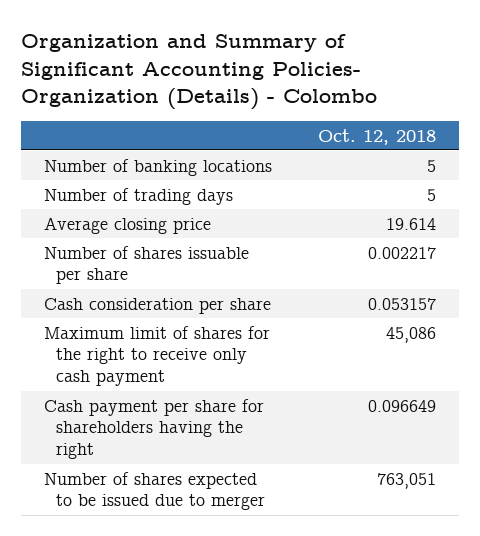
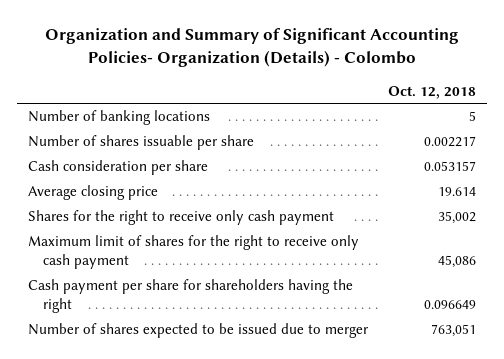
[43,187,233,205] Number of trading days -> none
[43,216,211,234] Average closing price -> [27,185,158,201] Average closing price
none -> [27,210,334,226] Shares for the right to receive only cash payment

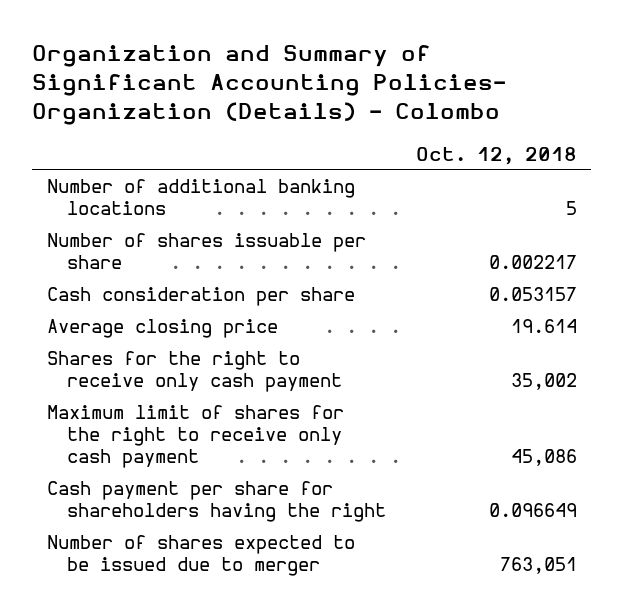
[27,110,210,126] Number of banking locations -> [46,178,355,216] Number of additional banking locations

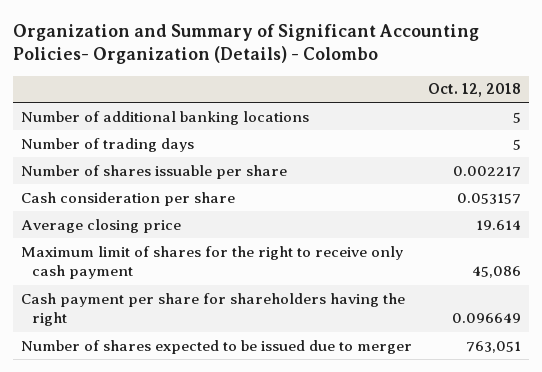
none -> [20,137,194,152] Number of trading days
[46,350,343,393] Shares for the right to receive only cash payment -> none

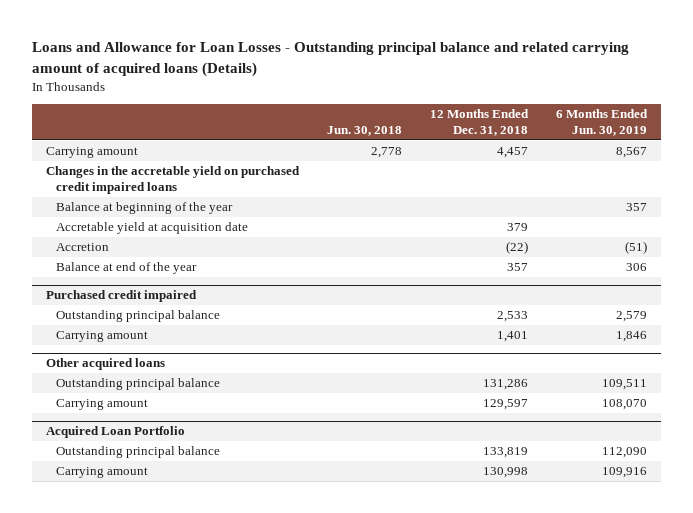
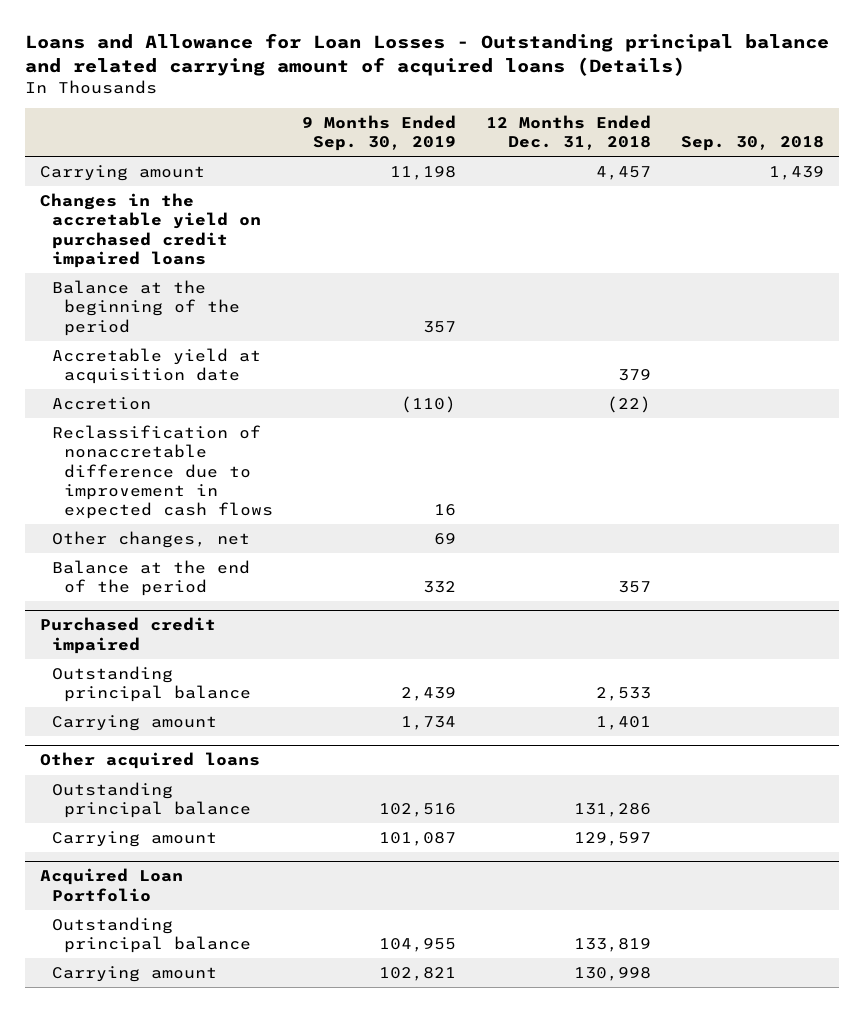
[326,126,402,137] Jun. 30, 2018 -> none
[555,109,648,137] 6 Months Ended Jun. 30, 2019 -> none
none -> [302,114,457,152] 9 Months Ended Sep. 30, 2019
none -> [681,136,825,152] Sep. 30, 2018
[56,202,234,215] Balance at beginning of the year -> [51,279,240,336] Balance at the beginning of the period
none -> [51,424,273,520] Reclassification of nonaccretable difference due to improvement in expected cash flows
none -> [51,530,250,548] Other changes, net
[56,262,198,275] Balance at end of the year -> [51,559,250,597] Balance at the end of the period

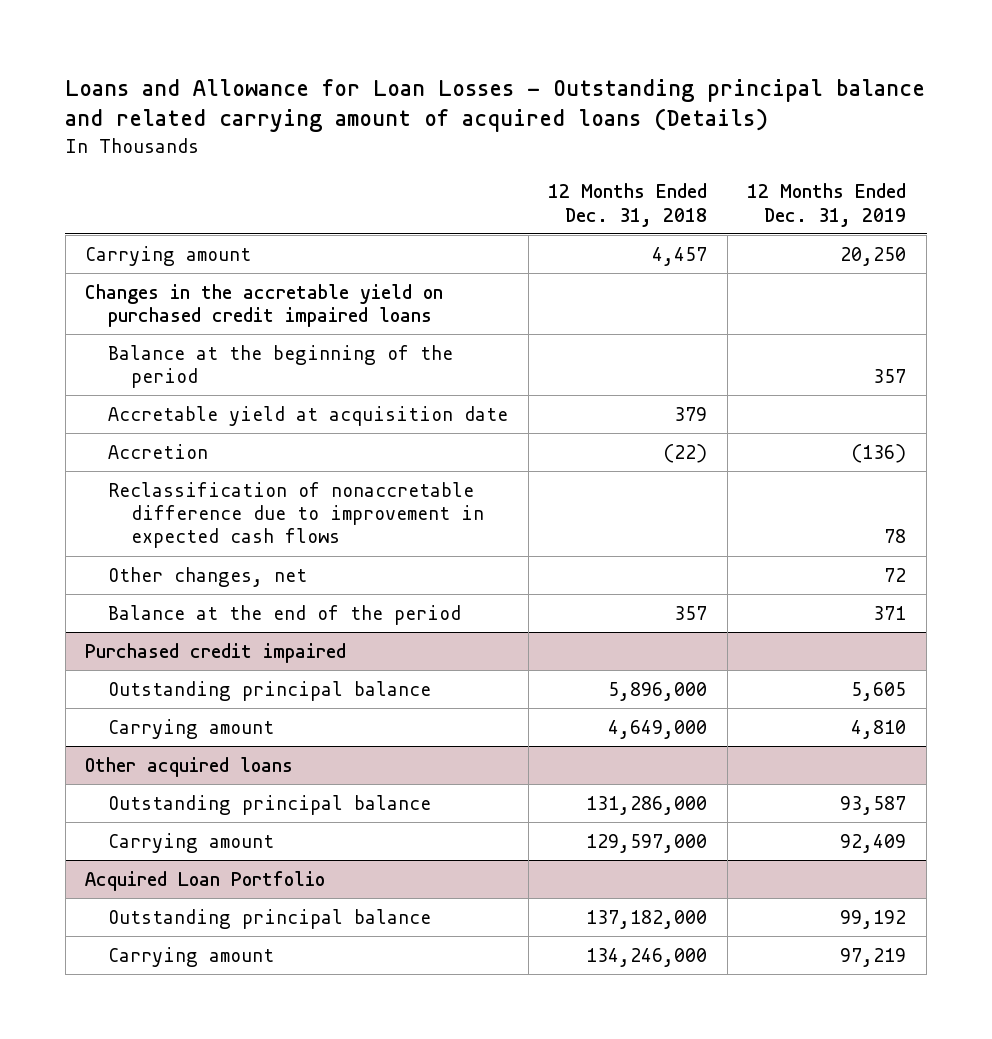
[302,114,457,152] 9 Months Ended Sep. 30, 2019 -> none
[681,136,825,152] Sep. 30, 2018 -> none
none -> [747,183,907,227] 12 Months Ended Dec. 31, 2019
[596,687,652,702] 2,533 -> [608,681,708,701] 5,896,000
[596,715,652,730] 1,401 -> [608,719,708,739] 4,649,000
[574,803,652,818] 131,286 -> [586,795,708,815] 131,286,000
[574,831,652,846] 129,597 -> [586,833,708,853] 129,597,000
[574,938,652,953] 133,819 -> [586,909,708,929] 137,182,000
[574,966,652,981] 130,998 -> [586,947,708,967] 134,246,000

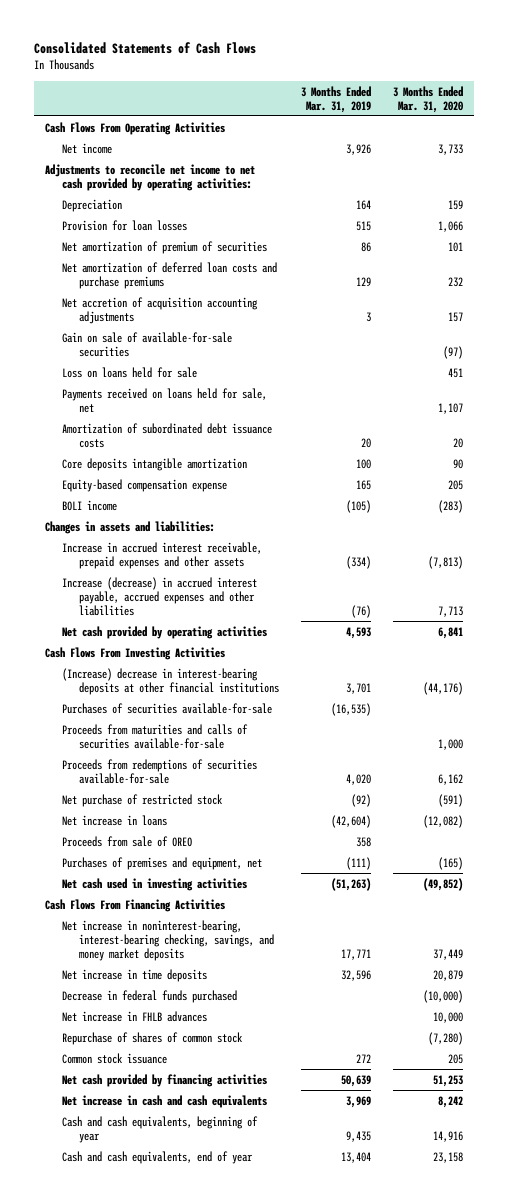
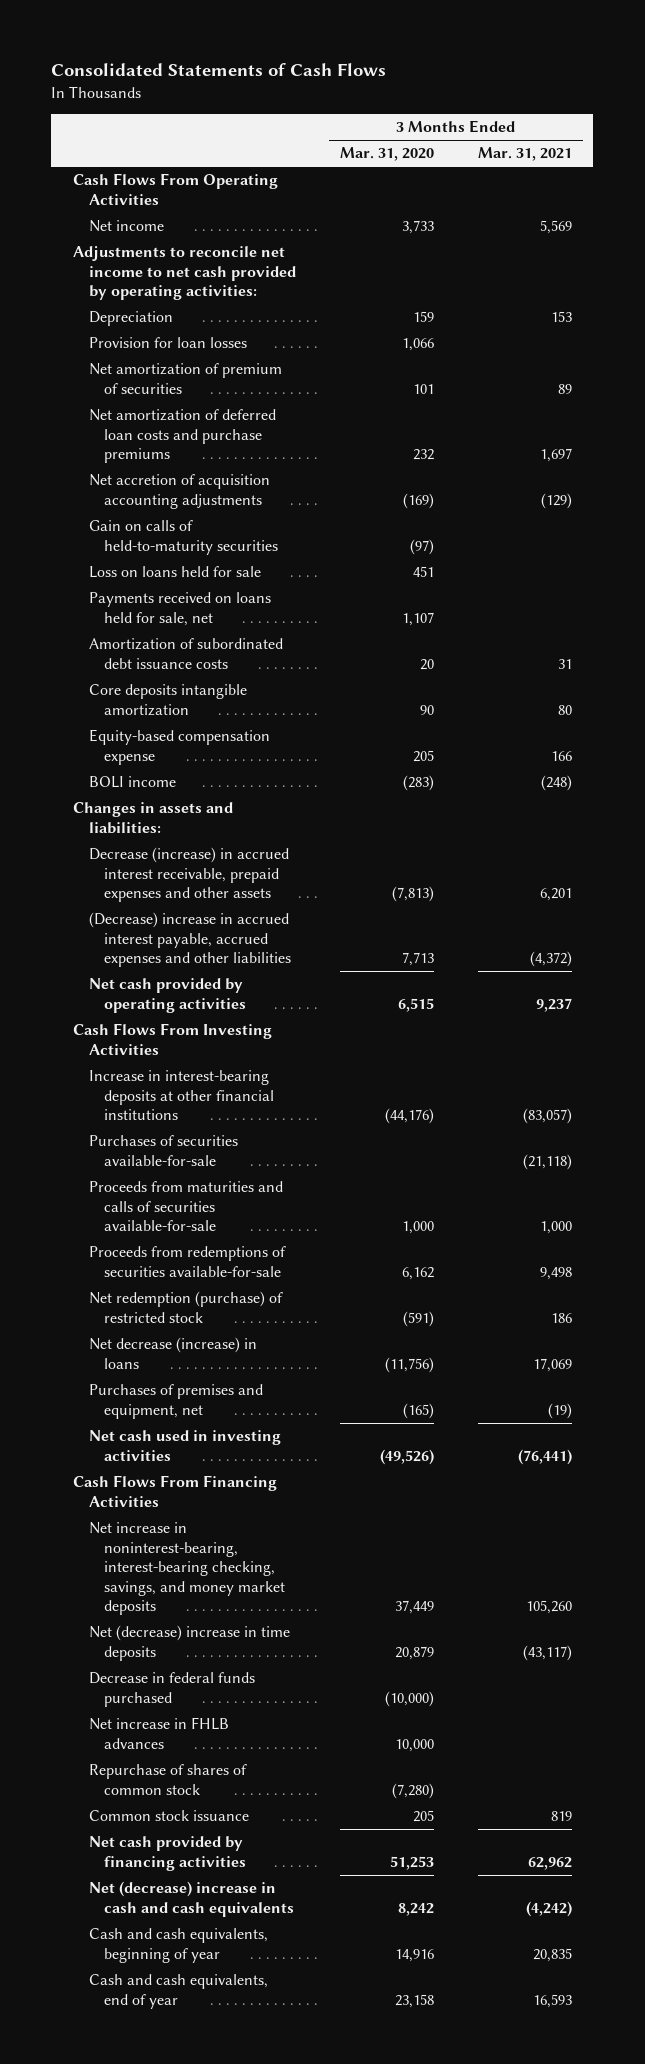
[301,85,372,113] 3 Months Ended Mar. 31, 2019 -> none
none -> [477,147,572,162] Mar. 31, 2021
[62,331,233,357] Gain on sale of available-for-sale securities -> none
[448,311,464,322] 157 -> [402,492,434,509] (169)
none -> [88,520,279,555] Gain on calls of held-to-maturity securities
[62,541,263,569] Increase in accrued interest receivable, prepaid expenses and other assets -> [88,847,289,903] Decrease (increase) in accrued interest receivable, prepaid expenses and other assets
[62,576,258,616] Increase (decrease) in accrued interest payable, accrued expenses and other liabilities -> [88,912,292,968] (Decrease) increase in accrued interest payable, accrued expenses and other liabilities
[438,626,464,639] 6,841 -> [397,997,434,1012] 6,515
[62,667,280,695] (Increase) decrease in interest-bearing deposits at other financial institutions -> [88,1070,275,1121] Increase in interest-bearing deposits at other financial institutions
[62,835,193,847] Proceeds from sale of OREO -> none
[62,793,224,807] Net purchase of restricted stock -> [88,1291,283,1323] Net redemption (purchase) of restricted stock
[62,814,168,826] Net increase in loans -> [88,1337,257,1369] Net decrease (increase) in loans
[423,814,464,828] (12,082) -> [384,1356,434,1373] (11,756)
[423,877,464,891] (49,852) -> [379,1448,434,1465] (49,526)
[62,968,208,982] Net increase in time deposits -> [88,1625,290,1661] Net (decrease) increase in time deposits
[62,1094,268,1108] Net increase in cash and cash equivalents -> [88,1881,295,1917] Net (decrease) increase in cash and cash equivalents

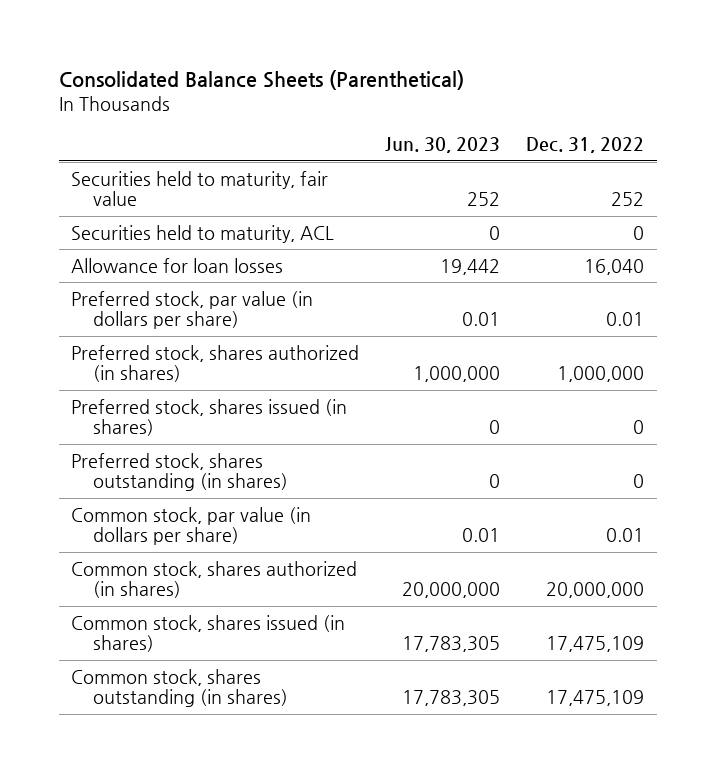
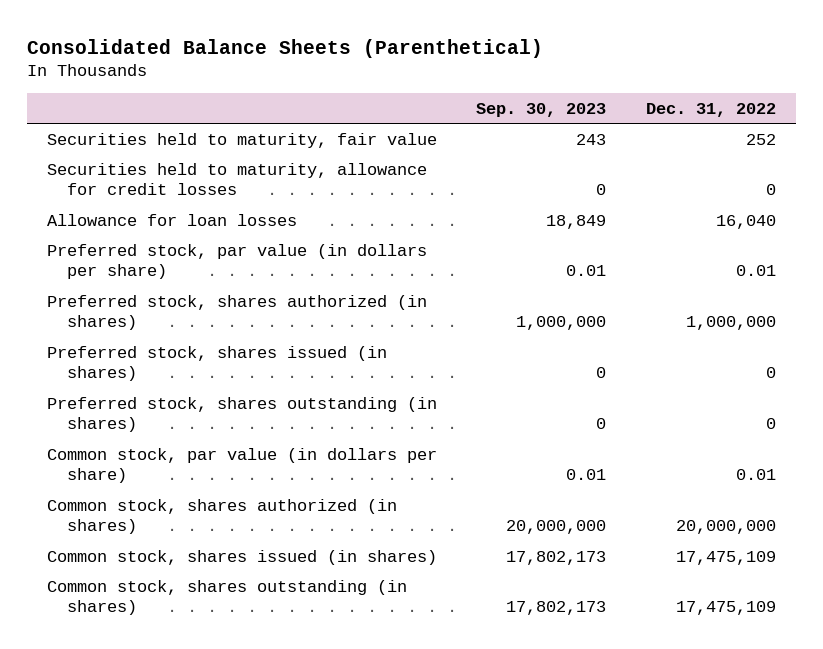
[385,137,501,154] Jun. 30, 2023 -> none
none -> [476,102,607,117] Sep. 30, 2023
[71,224,335,243] Securities held to maturity, ACL -> none
none -> [47,162,428,196] Securities held to maturity, allowance for credit losses

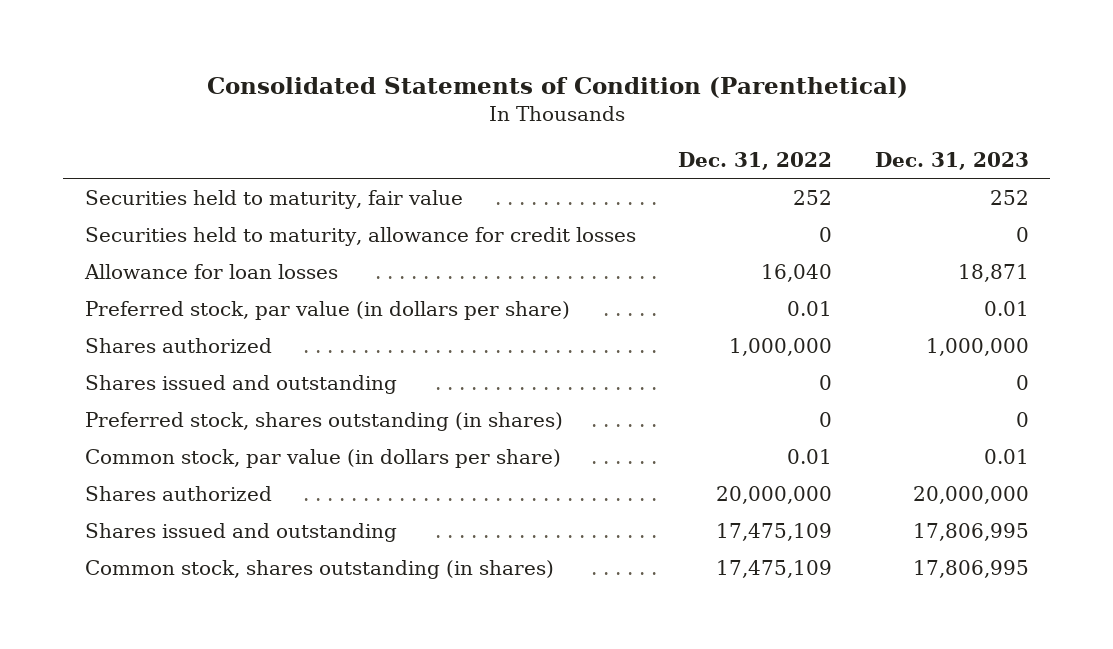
[27,38,544,58] Consolidated Balance Sheets (Parenthetical) -> [206,77,908,99] Consolidated Statements of Condition (Parenthetical)
[476,102,607,117] Sep. 30, 2023 -> none
none -> [874,152,1029,171] Dec. 31, 2023
[47,294,428,331] Preferred stock, shares authorized (in shares) -> [84,337,272,353] Shares authorized
[47,345,388,382] Preferred stock, shares issued (in shares) -> [84,374,397,394] Shares issued and outstanding
[47,498,398,535] Common stock, shares authorized (in shares) -> [84,485,272,501] Shares authorized
[47,549,438,565] Common stock, shares issued (in shares) -> [84,522,397,542] Shares issued and outstanding

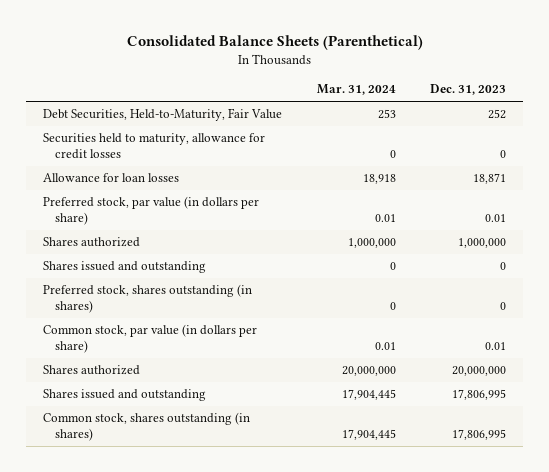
[206,77,908,99] Consolidated Statements of Condition (Parenthetical) -> [126,35,423,51] Consolidated Balance Sheets (Parenthetical)
[678,152,833,171] Dec. 31, 2022 -> none
none -> [316,84,396,96] Mar. 31, 2024
[84,189,463,209] Securities held to maturity, fair value -> [43,108,283,122] Debt Securities, Held-to-Maturity, Fair Value

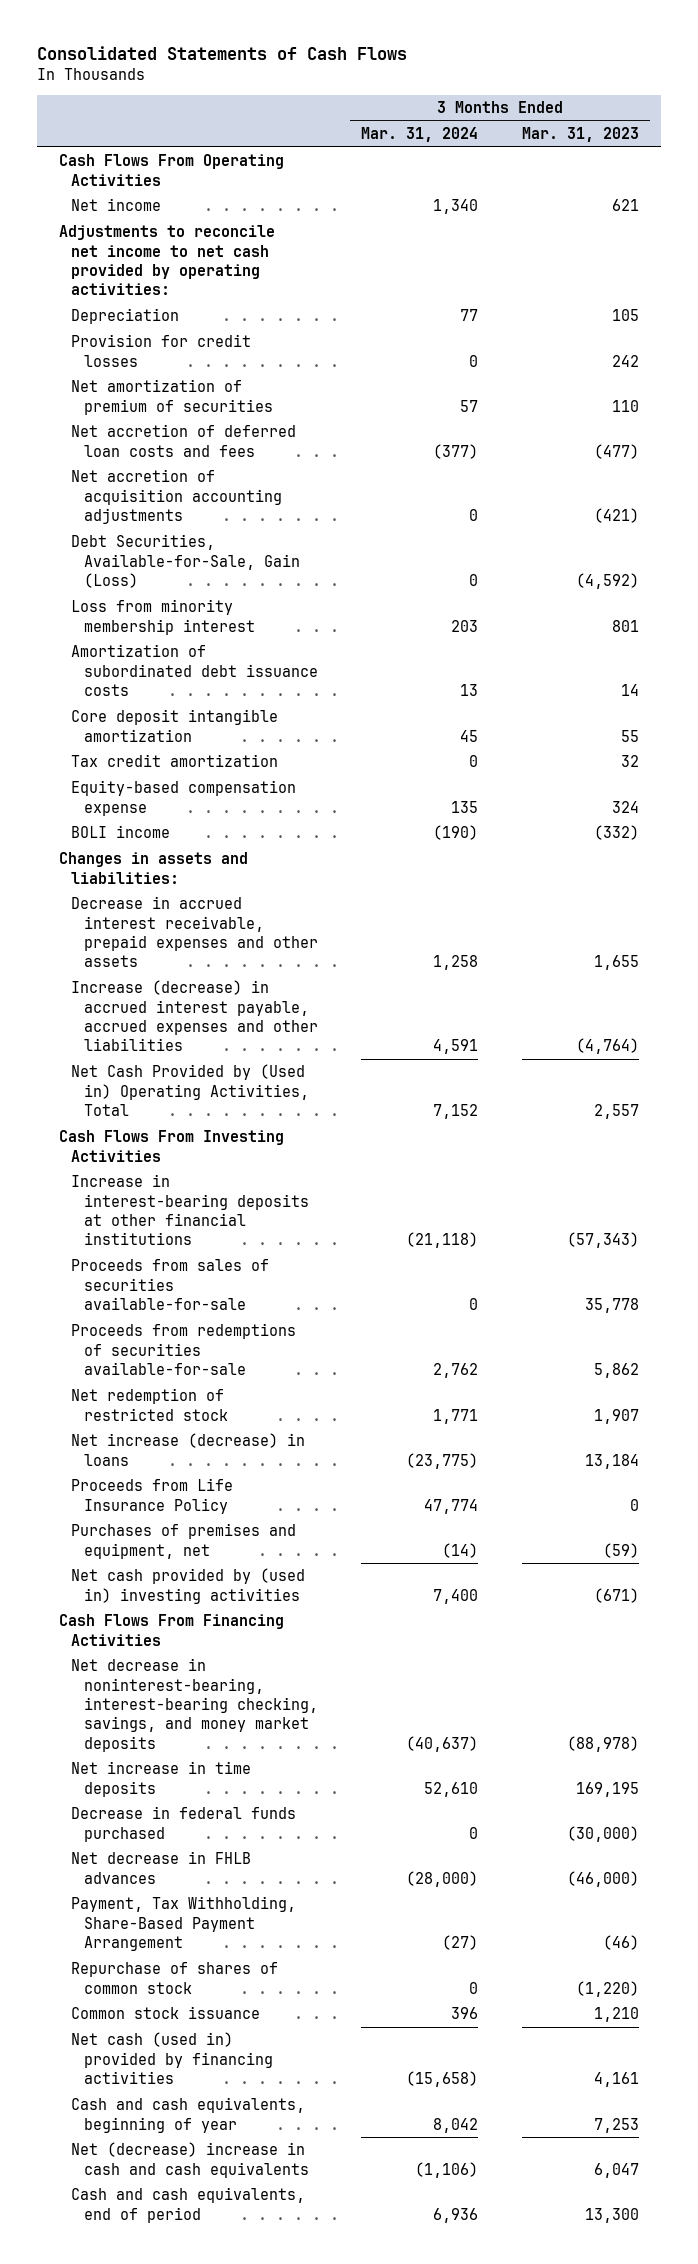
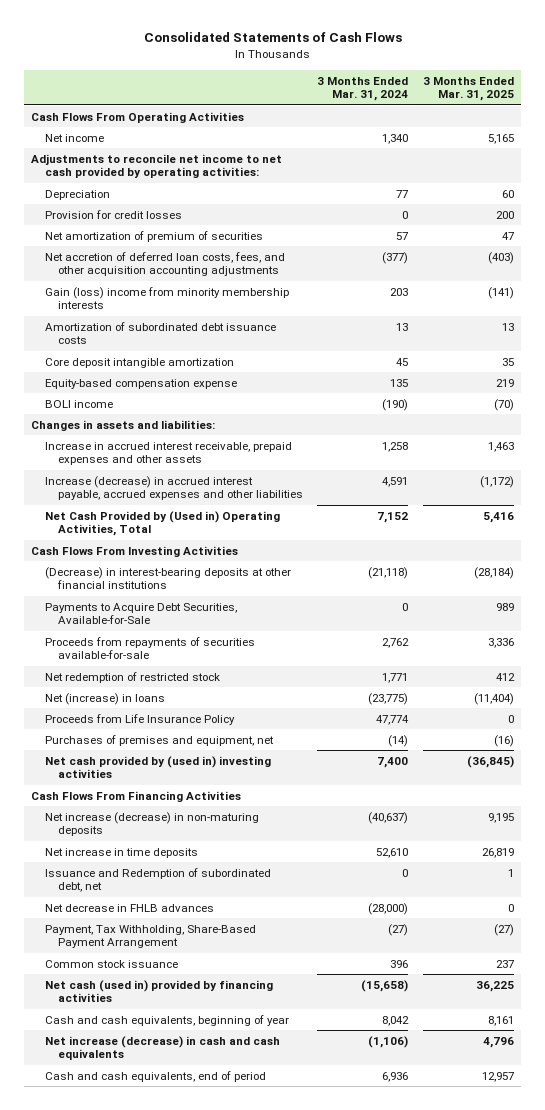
[522,127,640,143] Mar. 31, 2023 -> none
none -> [422,76,514,102] 3 Months Ended Mar. 31, 2025
[71,469,282,525] Net accretion of acquisition accounting adjustments -> none
[71,534,300,589] Debt Securities, Available-for-Sale, Gain (Loss) -> none
[71,424,297,457] Net accretion of deferred loan costs and fees -> [44,251,285,277] Net accretion of deferred loan costs, fees, and other acquisition accounting adjustments
[71,599,255,635] Loss from minority membership interest -> [44,286,289,310] Gain (loss) income from minority membership interests
[71,754,279,768] Tax credit amortization -> none
[71,896,318,968] Decrease in accrued interest receivable, prepaid expenses and other assets -> [44,441,292,466] Increase in accrued interest receivable, prepaid expenses and other assets
[71,1259,270,1311] Proceeds from sales of securities available-for-sale -> none
[71,1174,309,1246] Increase in interest-bearing deposits at other financial institutions -> [44,566,291,590] (Decrease) in interest-bearing deposits at other financial institutions
none -> [44,602,237,625] Payments to Acquire Debt Securities, Available-for-Sale
[71,1323,297,1376] Proceeds from redemptions of securities available-for-sale -> [44,636,255,660] Proceeds from repayments of securities available-for-sale
[71,1433,306,1466] Net increase (decrease) in loans -> [44,692,165,705] Net (increase) in loans
[71,1658,318,1752] Net decrease in noninterest-bearing, interest-bearing checking, savings, and money market deposits -> [44,811,259,837] Net increase (decrease) in non-maturing deposits
[71,1806,297,1842] Decrease in federal funds purchased -> none
none -> [44,867,271,893] Issuance and Redemption of subordinated debt, net
[71,1962,279,1994] Repurchase of shares of common stock -> none
[71,2142,309,2178] Net (decrease) increase in cash and cash equivalents -> [44,1035,280,1061] Net increase (decrease) in cash and cash equivalents

